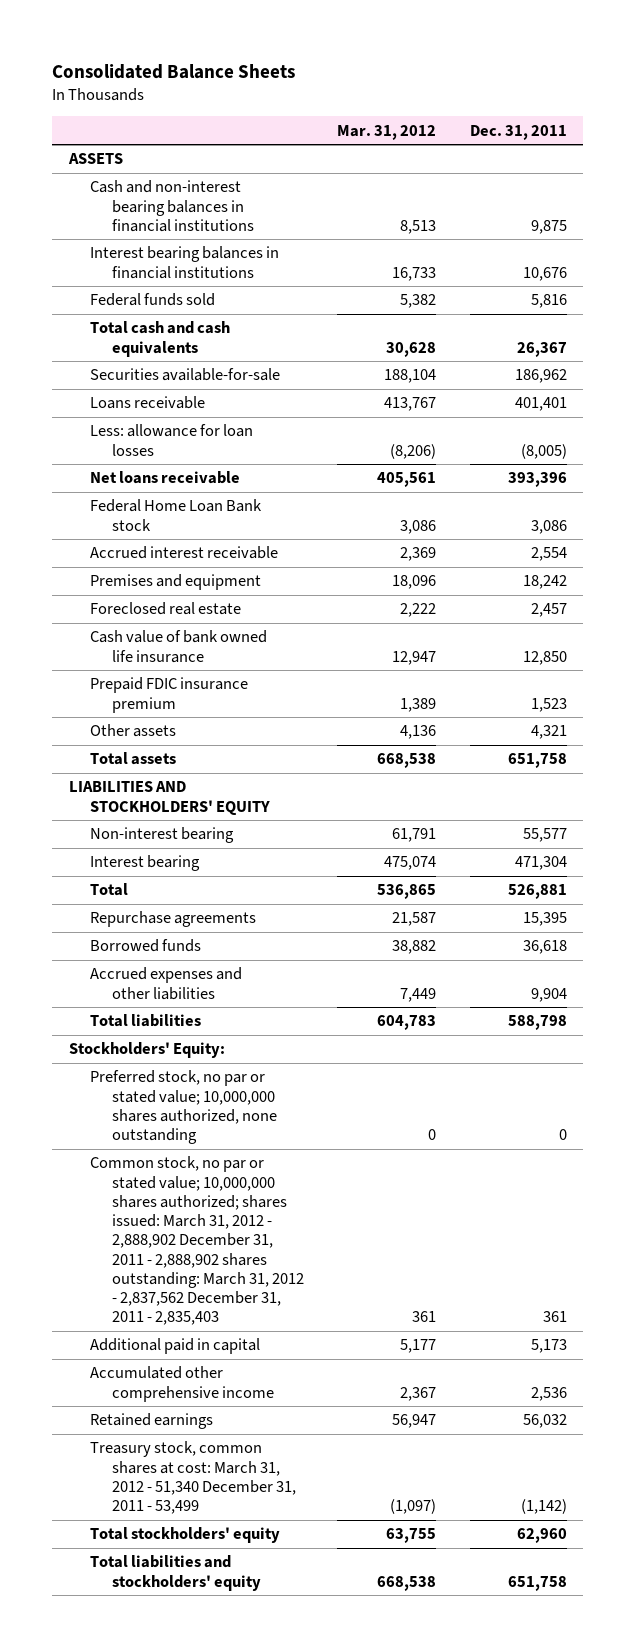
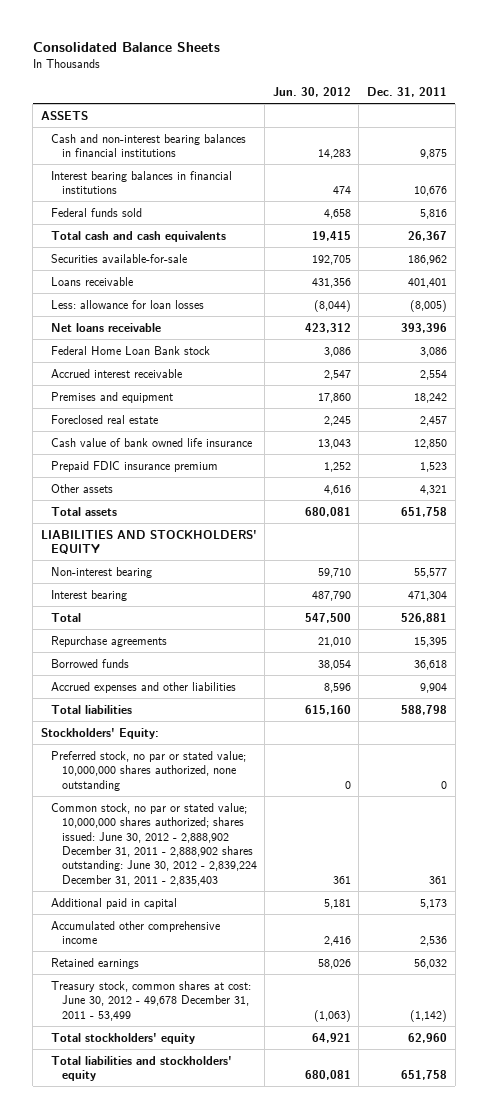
[337,124,437,140] Mar. 31, 2012 -> none
none -> [272,87,351,98] Jun. 30, 2012
[90,1156,304,1326] Common stock, no par or stated value; 10,000,000 shares authorized; shares issued: March 31, 2012 - 2,888,902 December 31, 2011 - 2,888,902 shares outstanding: March 31, 2012 - 2,837,562 December 31, 2011 - 2,835,403 -> [51,802,257,886] Common stock, no par or stated value; 10,000,000 shares authorized; shares issued: June 30, 2012 - 2,888,902 December 31, 2011 - 2,888,902 shares outstanding: June 30, 2012 - 2,839,224 December 31, 2011 - 2,835,403
[90,1441,296,1515] Treasury stock, common shares at cost: March 31, 2012 - 51,340 December 31, 2011 - 53,499 -> [51,980,252,1021] Treasury stock, common shares at cost: June 30, 2012 - 49,678 December 31, 2011 - 53,499

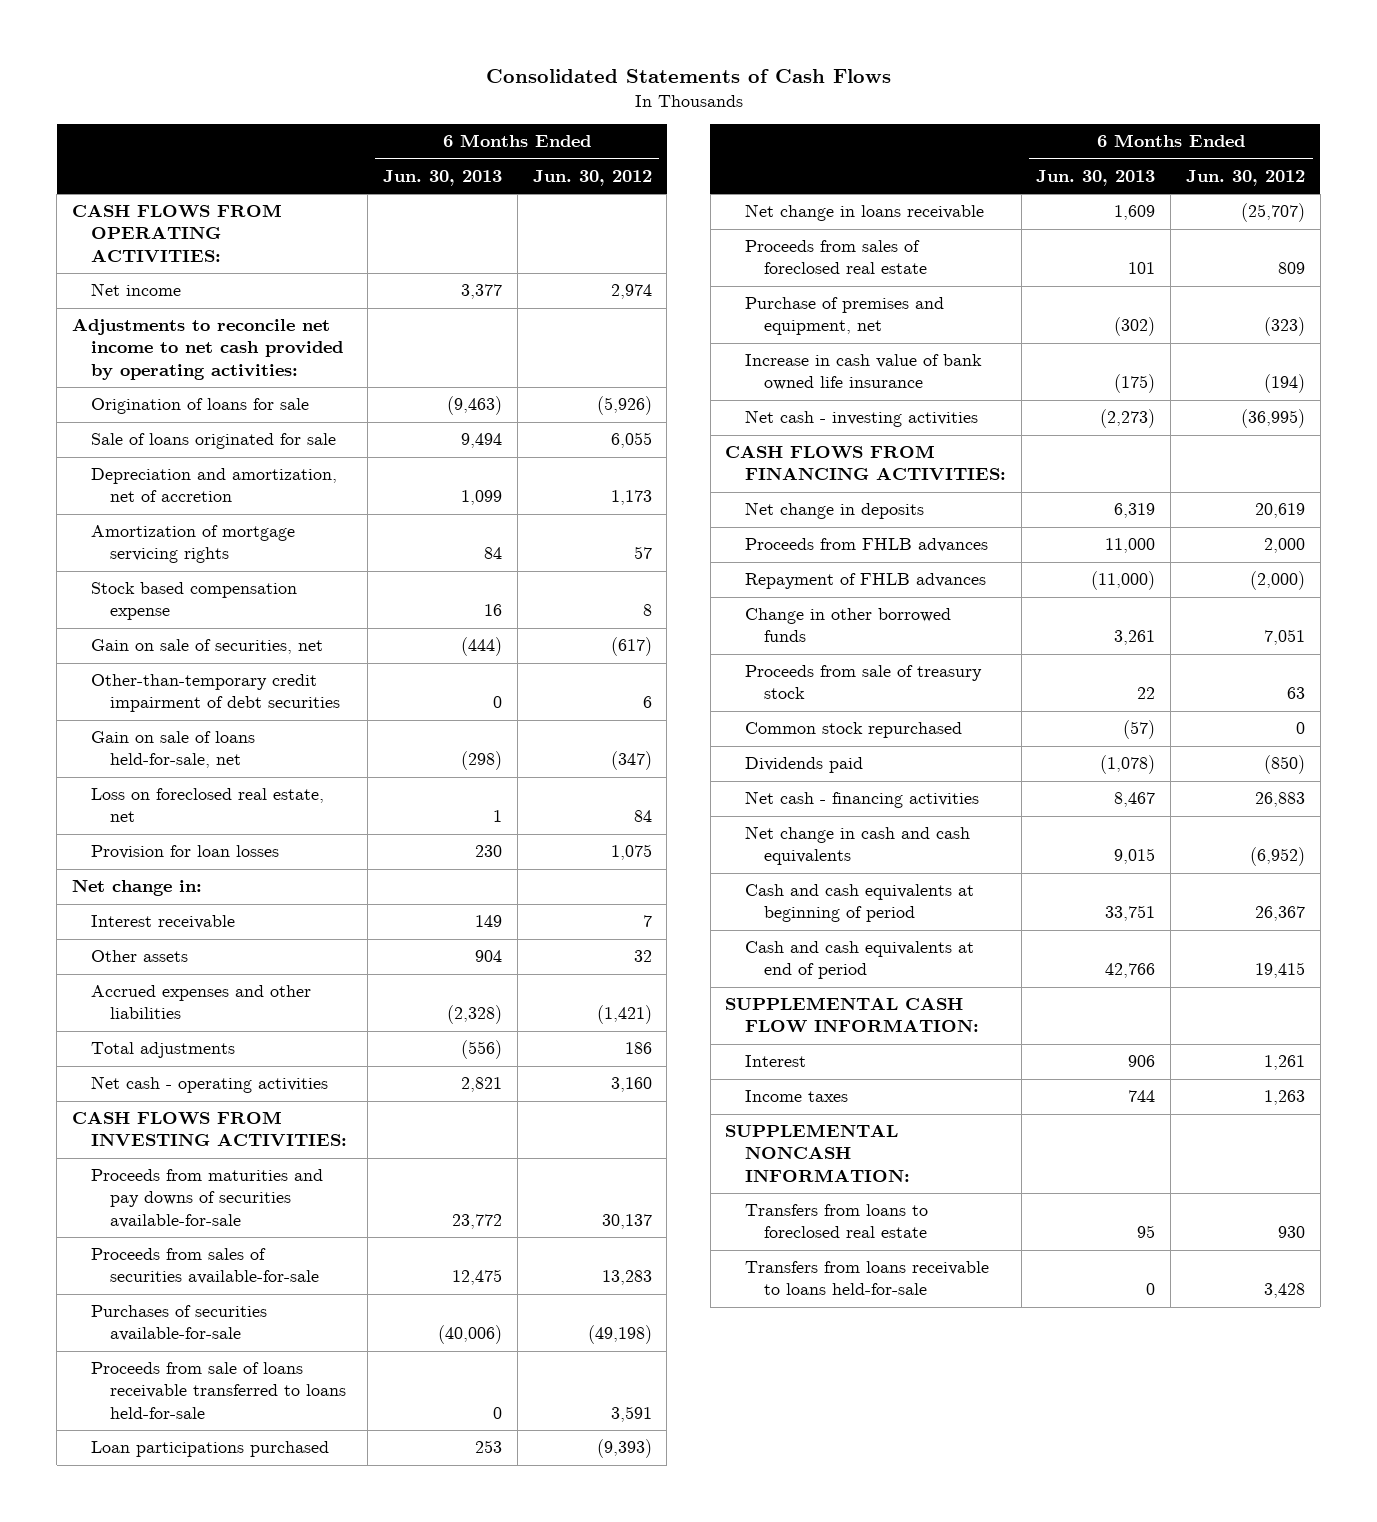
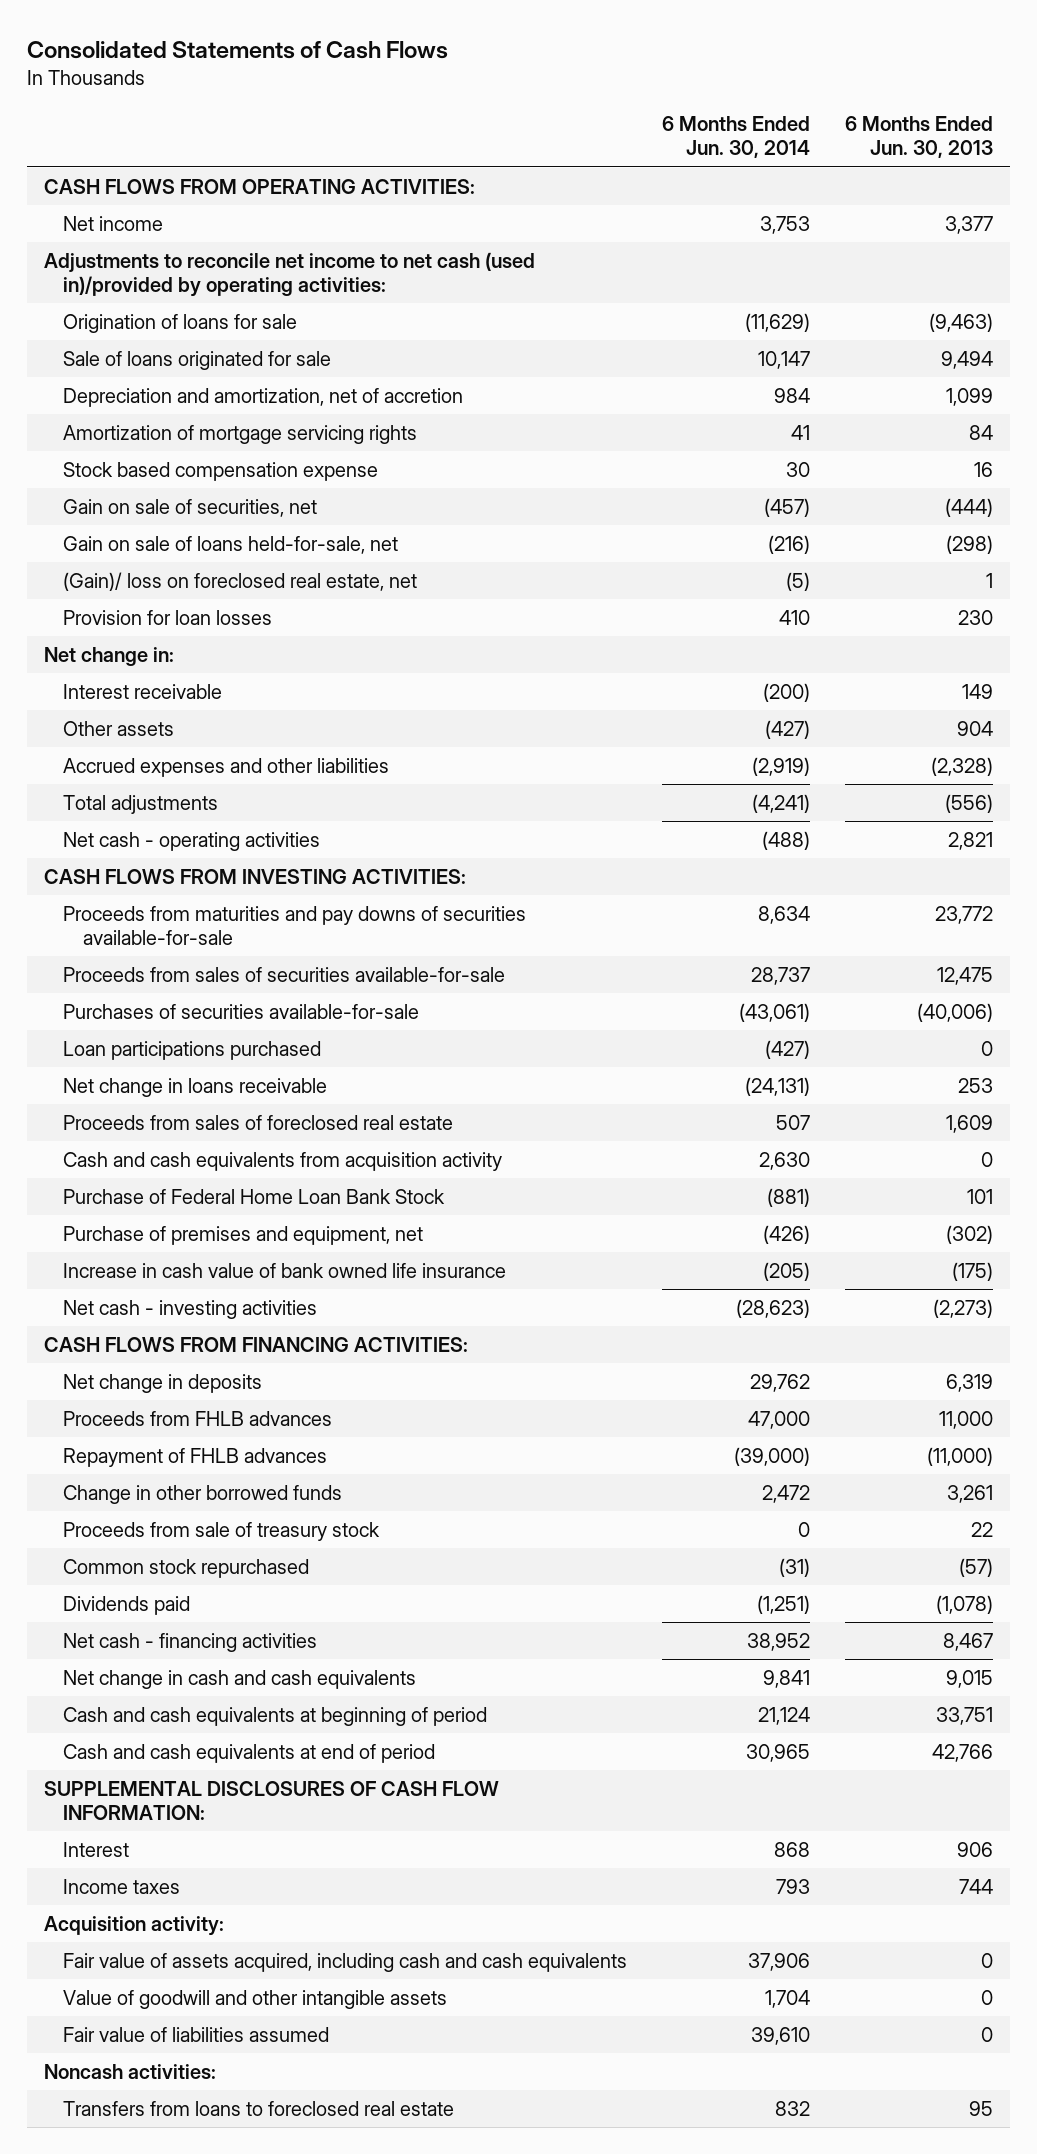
[532,169,652,186] Jun. 30, 2012 -> none
none -> [662,116,811,159] 6 Months Ended Jun. 30, 2014
[71,318,344,380] Adjustments to reconcile net income to net cash provided by operating activities: -> [43,251,535,298] Adjustments to reconcile net income to net cash (used in)/provided by operating activities:
[91,674,341,713] Other-than-temporary credit impairment of debt securities -> none
[91,788,325,823] Loss on foreclosed real estate, net -> [63,571,418,591] (Gain)/ loss on foreclosed real estate, net
[91,1362,347,1419] Proceeds from sale of loans receivable transferred to loans held-for-sale -> none
[474,1440,502,1454] 253 -> [980,1040,993,1056] 0
[1114,205,1156,221] 1,609 -> [957,1077,993,1093] 253
[1128,262,1156,275] 101 -> [945,1114,993,1133] 1,609
none -> [63,1151,503,1171] Cash and cash equivalents from acquisition activity
none -> [63,1188,446,1204] Purchase of Federal Home Loan Bank Stock
[725,997,979,1034] SUPPLEMENTAL CASH FLOW INFORMATION: -> [43,1780,499,1821] SUPPLEMENTAL DISCLOSURES OF CASH FLOW INFORMATION:
none -> [43,1915,224,1936] Acquisition activity:
none -> [63,1952,628,1972] Fair value of assets acquired, including cash and cash equivalents
none -> [63,1989,448,2009] Value of goodwill and other intangible assets
none -> [63,2026,330,2042] Fair value of liabilities assumed
[725,1124,910,1182] SUPPLEMENTAL NONCASH INFORMATION: -> [43,2063,216,2079] Noncash activities:
[744,1261,989,1296] Transfers from loans receivable to loans held-for-sale -> none

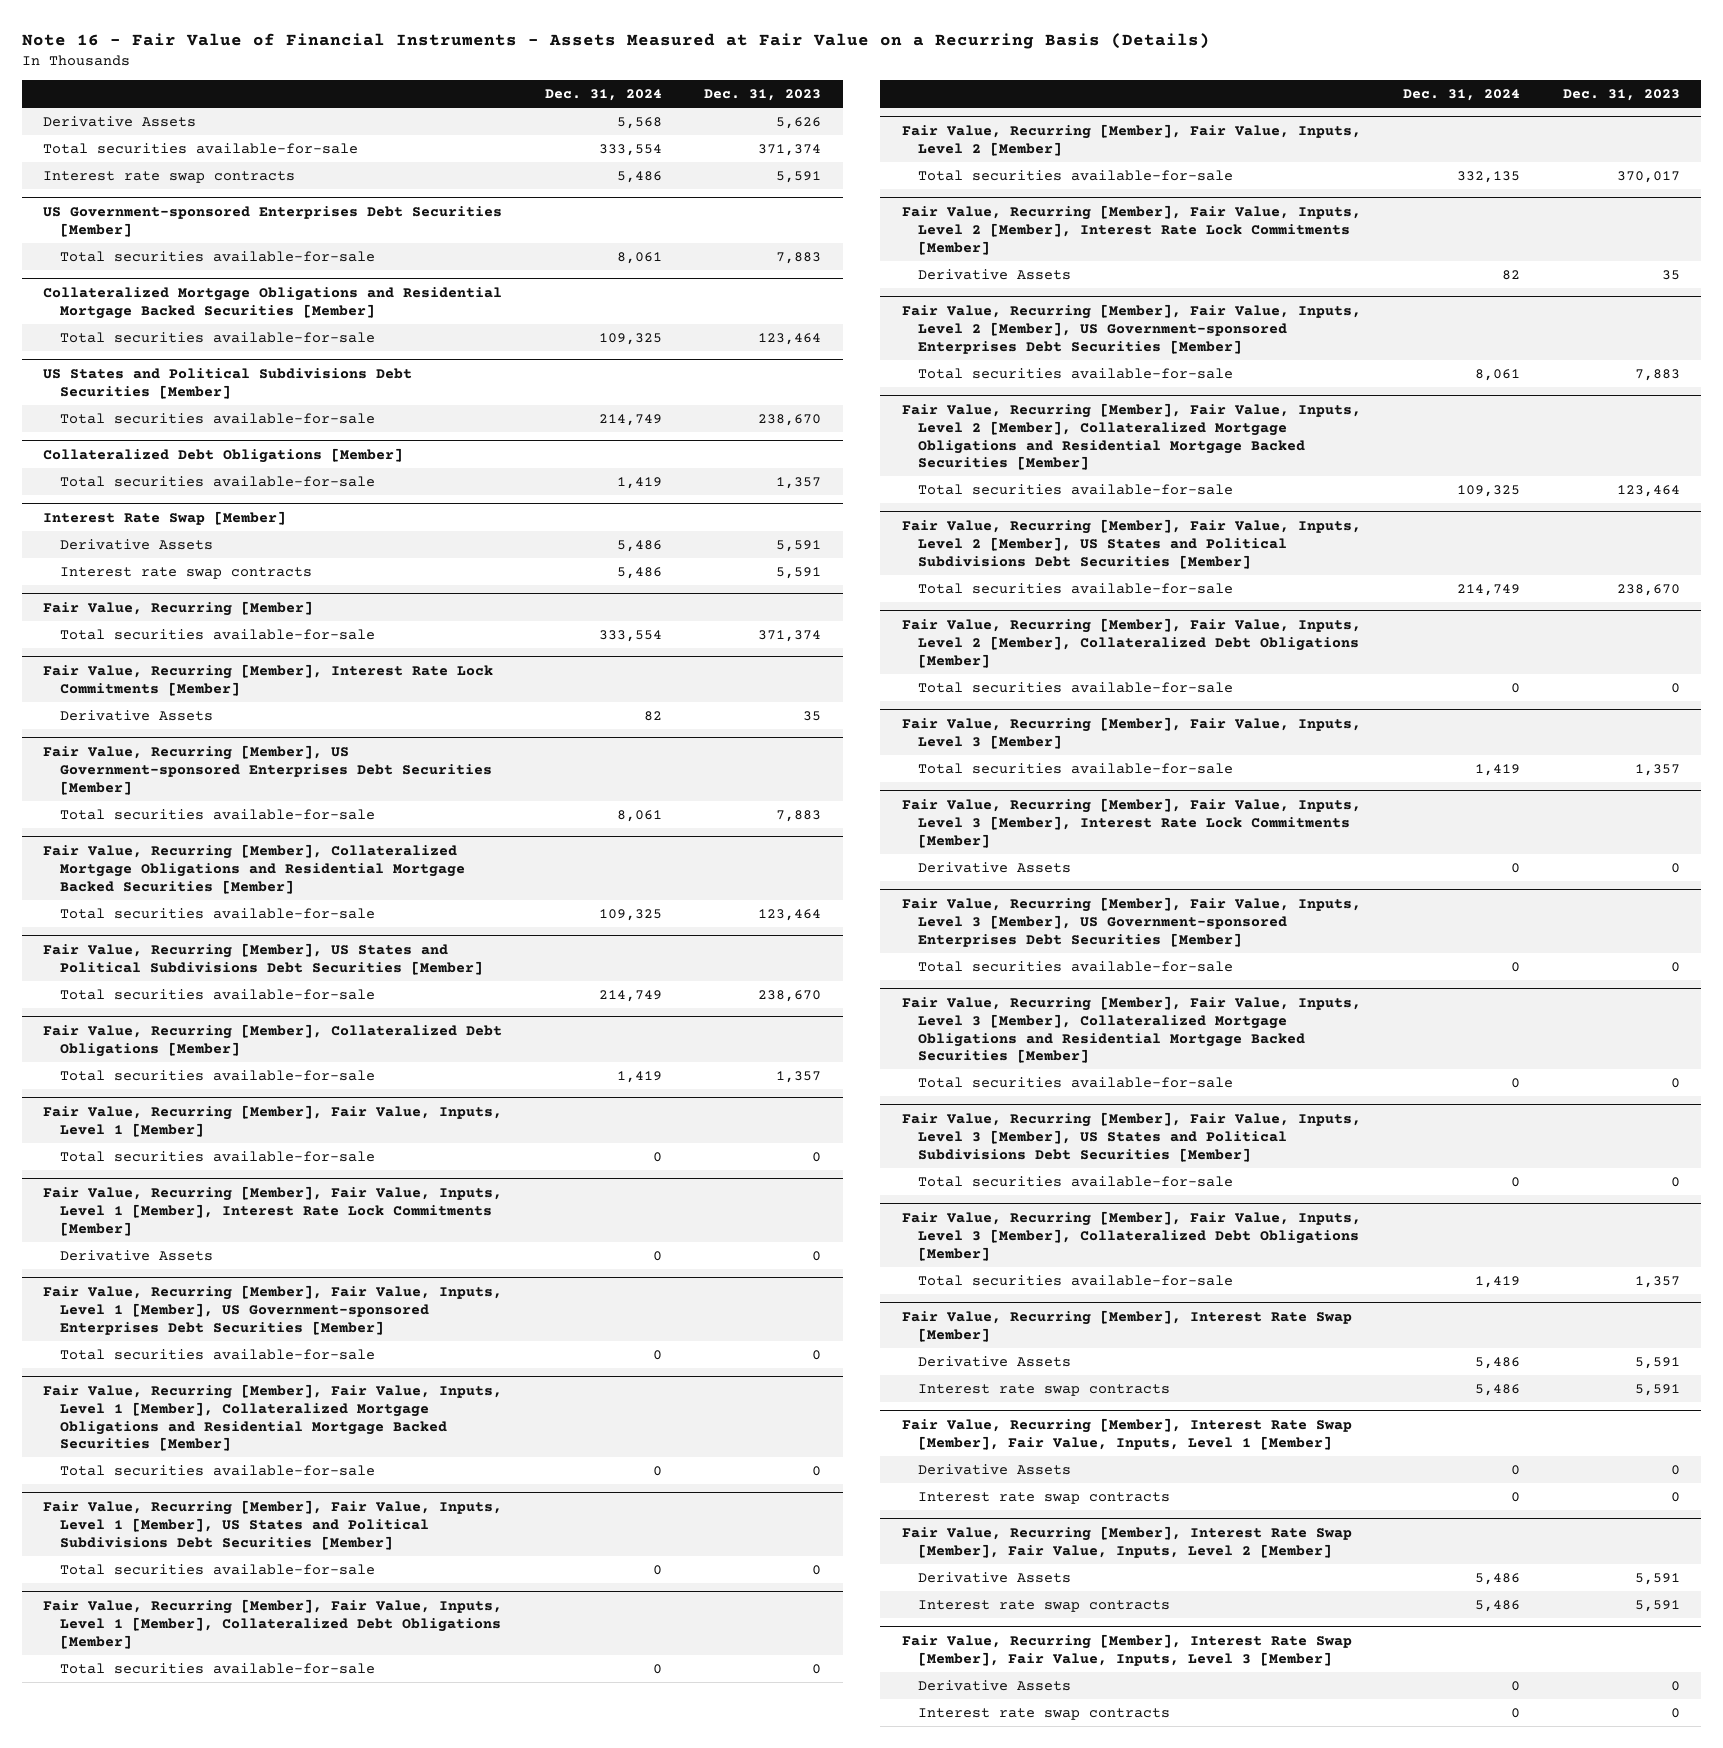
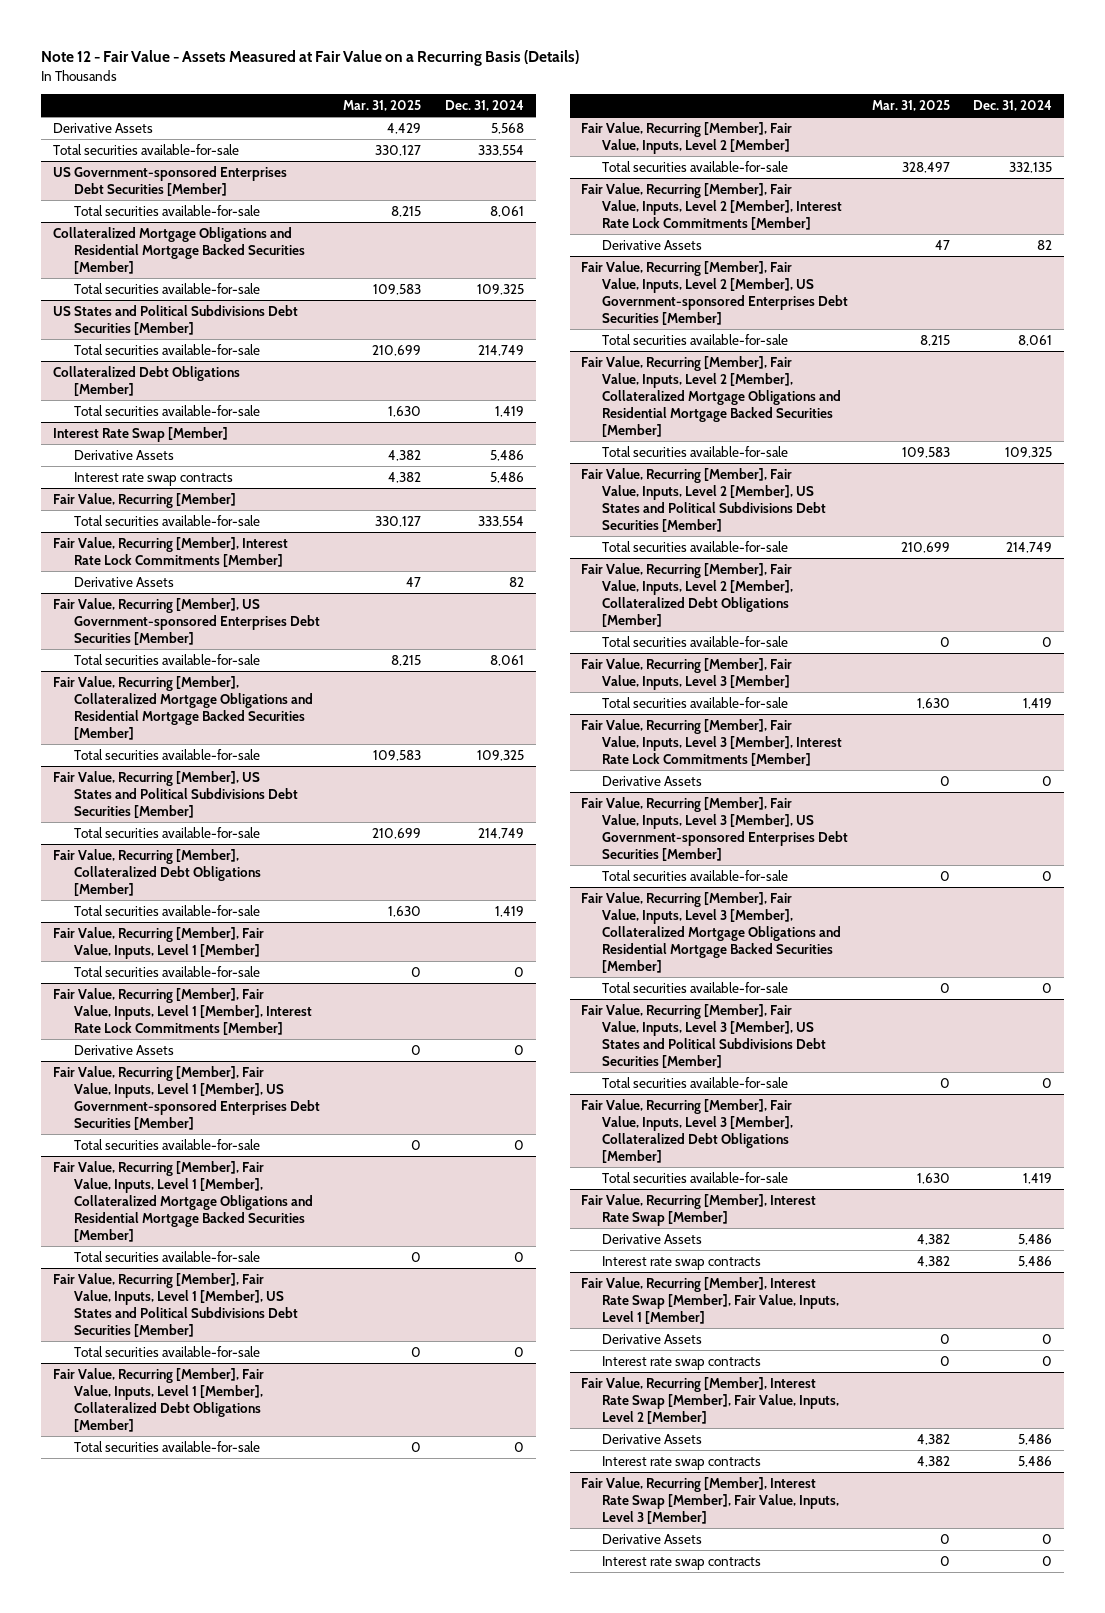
[21,33,1210,50] Note 16 - Fair Value of Financial Instruments - Assets Measured at Fair Value on a Recurring Basis (Details) -> [41,50,580,67] Note 12 - Fair Value - Assets Measured at Fair Value on a Recurring Basis (Details)
[704,89,822,102] Dec. 31, 2023 -> none
none -> [343,100,422,112] Mar. 31, 2025
[43,170,296,183] Interest rate swap contracts -> none

